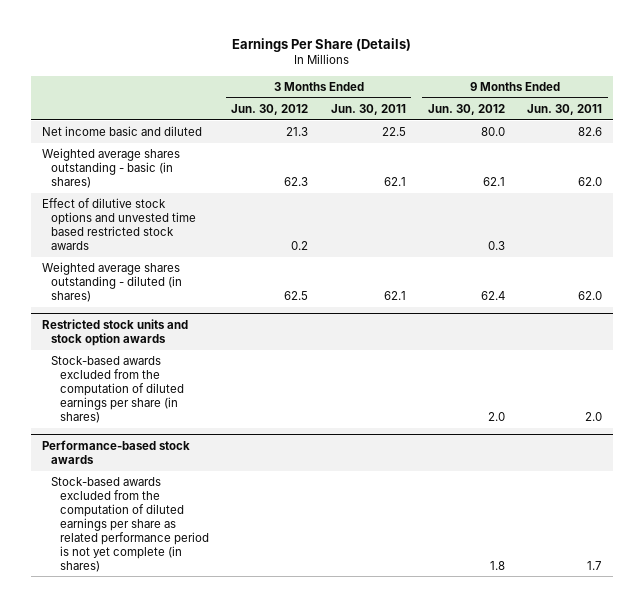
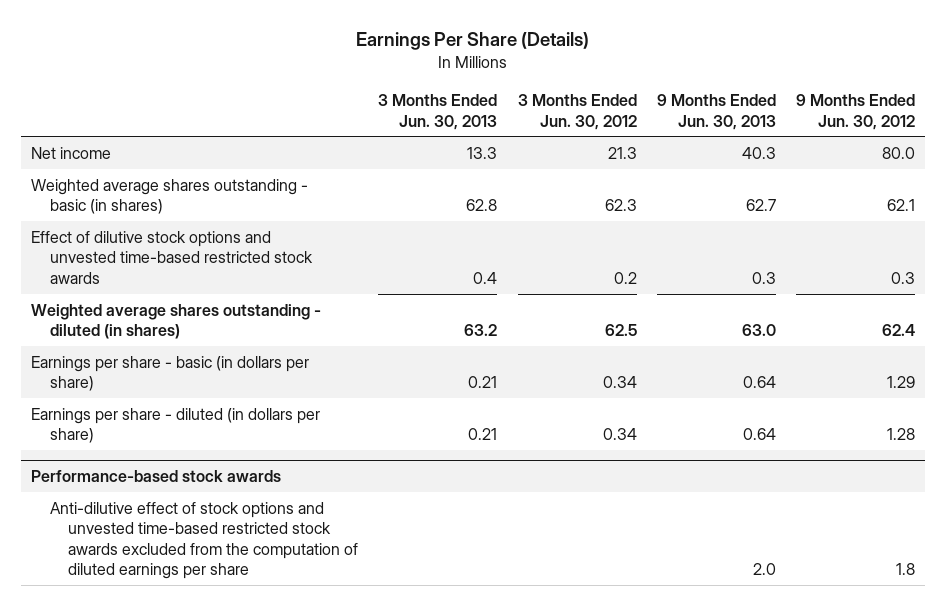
[330,103,406,115] Jun. 30, 2011 -> none
[527,103,603,115] Jun. 30, 2011 -> none
none -> [378,93,498,130] 3 Months Ended Jun. 30, 2013
none -> [657,93,777,130] 9 Months Ended Jun. 30, 2013
[42,126,203,137] Net income basic and diluted -> [31,146,112,159] Net income
[42,198,197,250] Effect of dilutive stock options and unvested time based restricted stock awards -> [31,230,313,284] Effect of dilutive stock options and unvested time-based restricted stock awards
[42,319,189,347] Restricted stock units and stock option awards -> none
[51,356,185,423] Stock-based awards excluded from the computation of diluted earnings per share (in shares) -> none
none -> [31,355,310,392] Earnings per share - basic (in dollars per share)
none -> [31,407,321,444] Earnings per share - diluted (in dollars per share)
[51,477,210,572] Stock-based awards excluded from the computation of diluted earnings per share as related performance period is not yet complete (in shares) -> none
none -> [49,501,359,580] Anti-dilutive effect of stock options and unvested time-based restricted stock awards excluded from the computation of diluted earnings per share

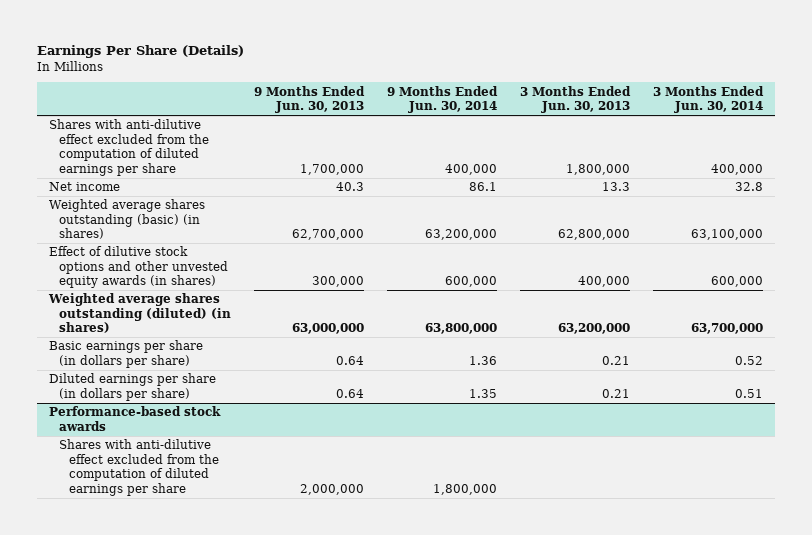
[517,93,637,130] 3 Months Ended Jun. 30, 2012 -> none
[796,93,916,130] 9 Months Ended Jun. 30, 2012 -> none
none -> [386,85,498,114] 9 Months Ended Jun. 30, 2014
none -> [653,85,765,114] 3 Months Ended Jun. 30, 2014
none -> [48,119,209,176] Shares with anti-dilutive effect excluded from the computation of diluted earnings per share
[31,178,309,215] Weighted average shares outstanding - basic (in shares) -> [48,199,205,240] Weighted average shares outstanding (basic) (in shares)
[466,199,498,212] 62.8 -> [558,229,631,241] 62,800,000
[746,199,777,212] 62.7 -> [291,229,364,241] 62,700,000
[31,230,313,284] Effect of dilutive stock options and unvested time-based restricted stock awards -> [48,246,228,289] Effect of dilutive stock options and other unvested equity awards (in shares)
[473,271,498,284] 0.4 -> [578,276,631,288] 400,000
[752,271,777,284] 0.3 -> [311,276,364,288] 300,000
[31,303,322,340] Weighted average shares outstanding - diluted (in shares) -> [47,293,231,334] Weighted average shares outstanding (diluted) (in shares)
[464,324,498,337] 63.2 -> [558,323,631,335] 63,200,000
[742,324,777,337] 63.0 -> [291,323,364,335] 63,000,000
[31,355,310,392] Earnings per share - basic (in dollars per share) -> [48,340,203,368] Basic earnings per share (in dollars per share)
[31,407,321,444] Earnings per share - diluted (in dollars per share) -> [48,373,216,401] Diluted earnings per share (in dollars per share)
[49,501,359,580] Anti-dilutive effect of stock options and unvested time-based restricted stock awards excluded from the computation of diluted earnings per share -> [58,439,219,496] Shares with anti-dilutive effect excluded from the computation of diluted earnings per share
[753,563,777,576] 2.0 -> [299,483,364,495] 2,000,000

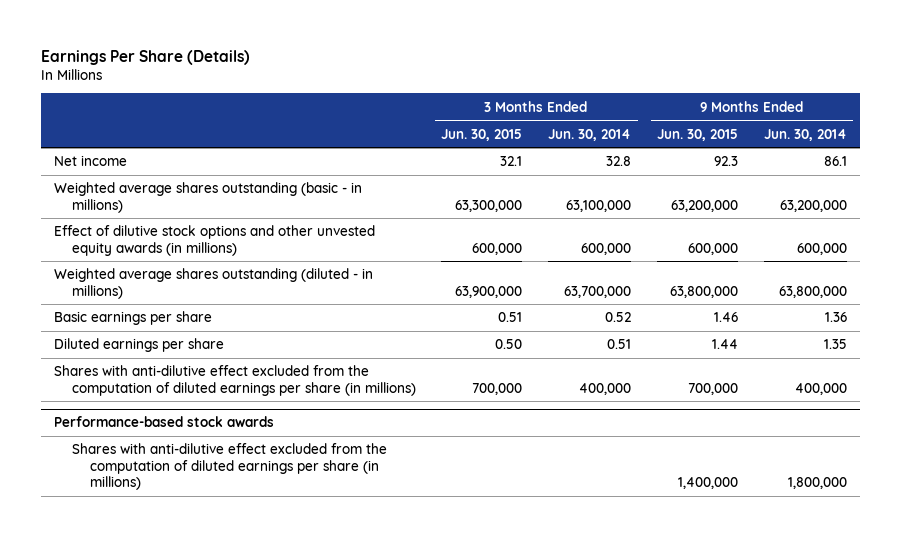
[253,85,365,114] 9 Months Ended Jun. 30, 2013 -> none
[520,85,632,114] 3 Months Ended Jun. 30, 2013 -> none
none -> [441,128,523,141] Jun. 30, 2015
none -> [657,128,739,141] Jun. 30, 2015
[48,119,209,176] Shares with anti-dilutive effect excluded from the computation of diluted earnings per share -> none
[48,199,205,240] Weighted average shares outstanding (basic) (in shares) -> [53,182,362,213] Weighted average shares outstanding (basic - in millions)
[48,246,228,289] Effect of dilutive stock options and other unvested equity awards (in shares) -> [53,225,375,256] Effect of dilutive stock options and other unvested equity awards (in millions)
[47,293,231,334] Weighted average shares outstanding (diluted) (in shares) -> [53,268,373,299] Weighted average shares outstanding (diluted - in millions)
[48,340,203,368] Basic earnings per share (in dollars per share) -> [53,311,212,326] Basic earnings per share
[48,373,216,401] Diluted earnings per share (in dollars per share) -> [53,338,224,353] Diluted earnings per share
none -> [53,365,416,396] Shares with anti-dilutive effect excluded from the computation of diluted earnings per share (in millions)
[58,439,219,496] Shares with anti-dilutive effect excluded from the computation of diluted earnings per share -> [71,443,387,490] Shares with anti-dilutive effect excluded from the computation of diluted earnings per share (in millions)

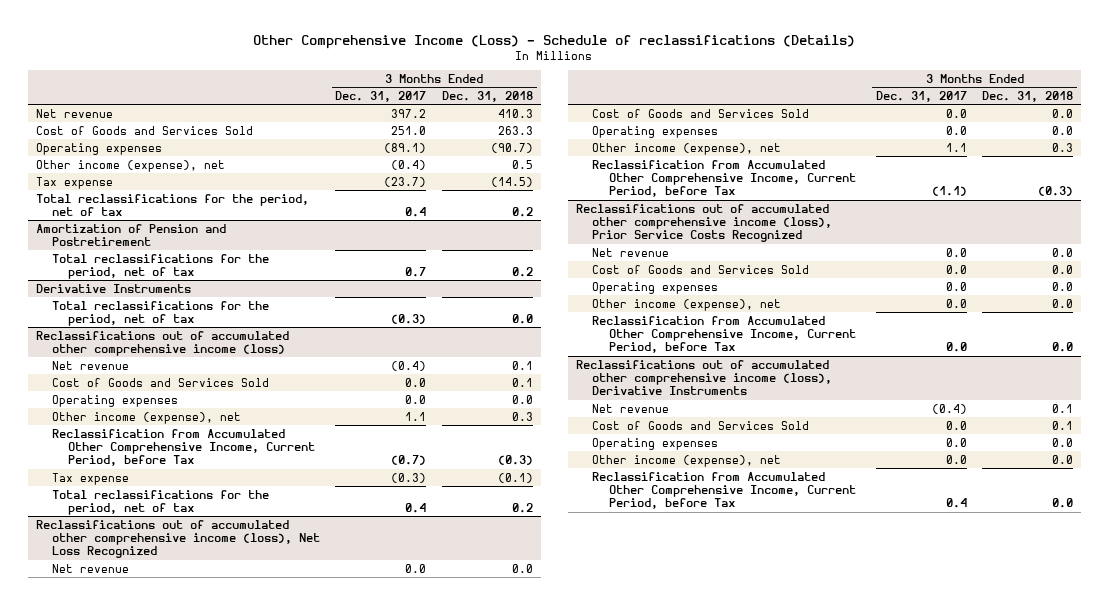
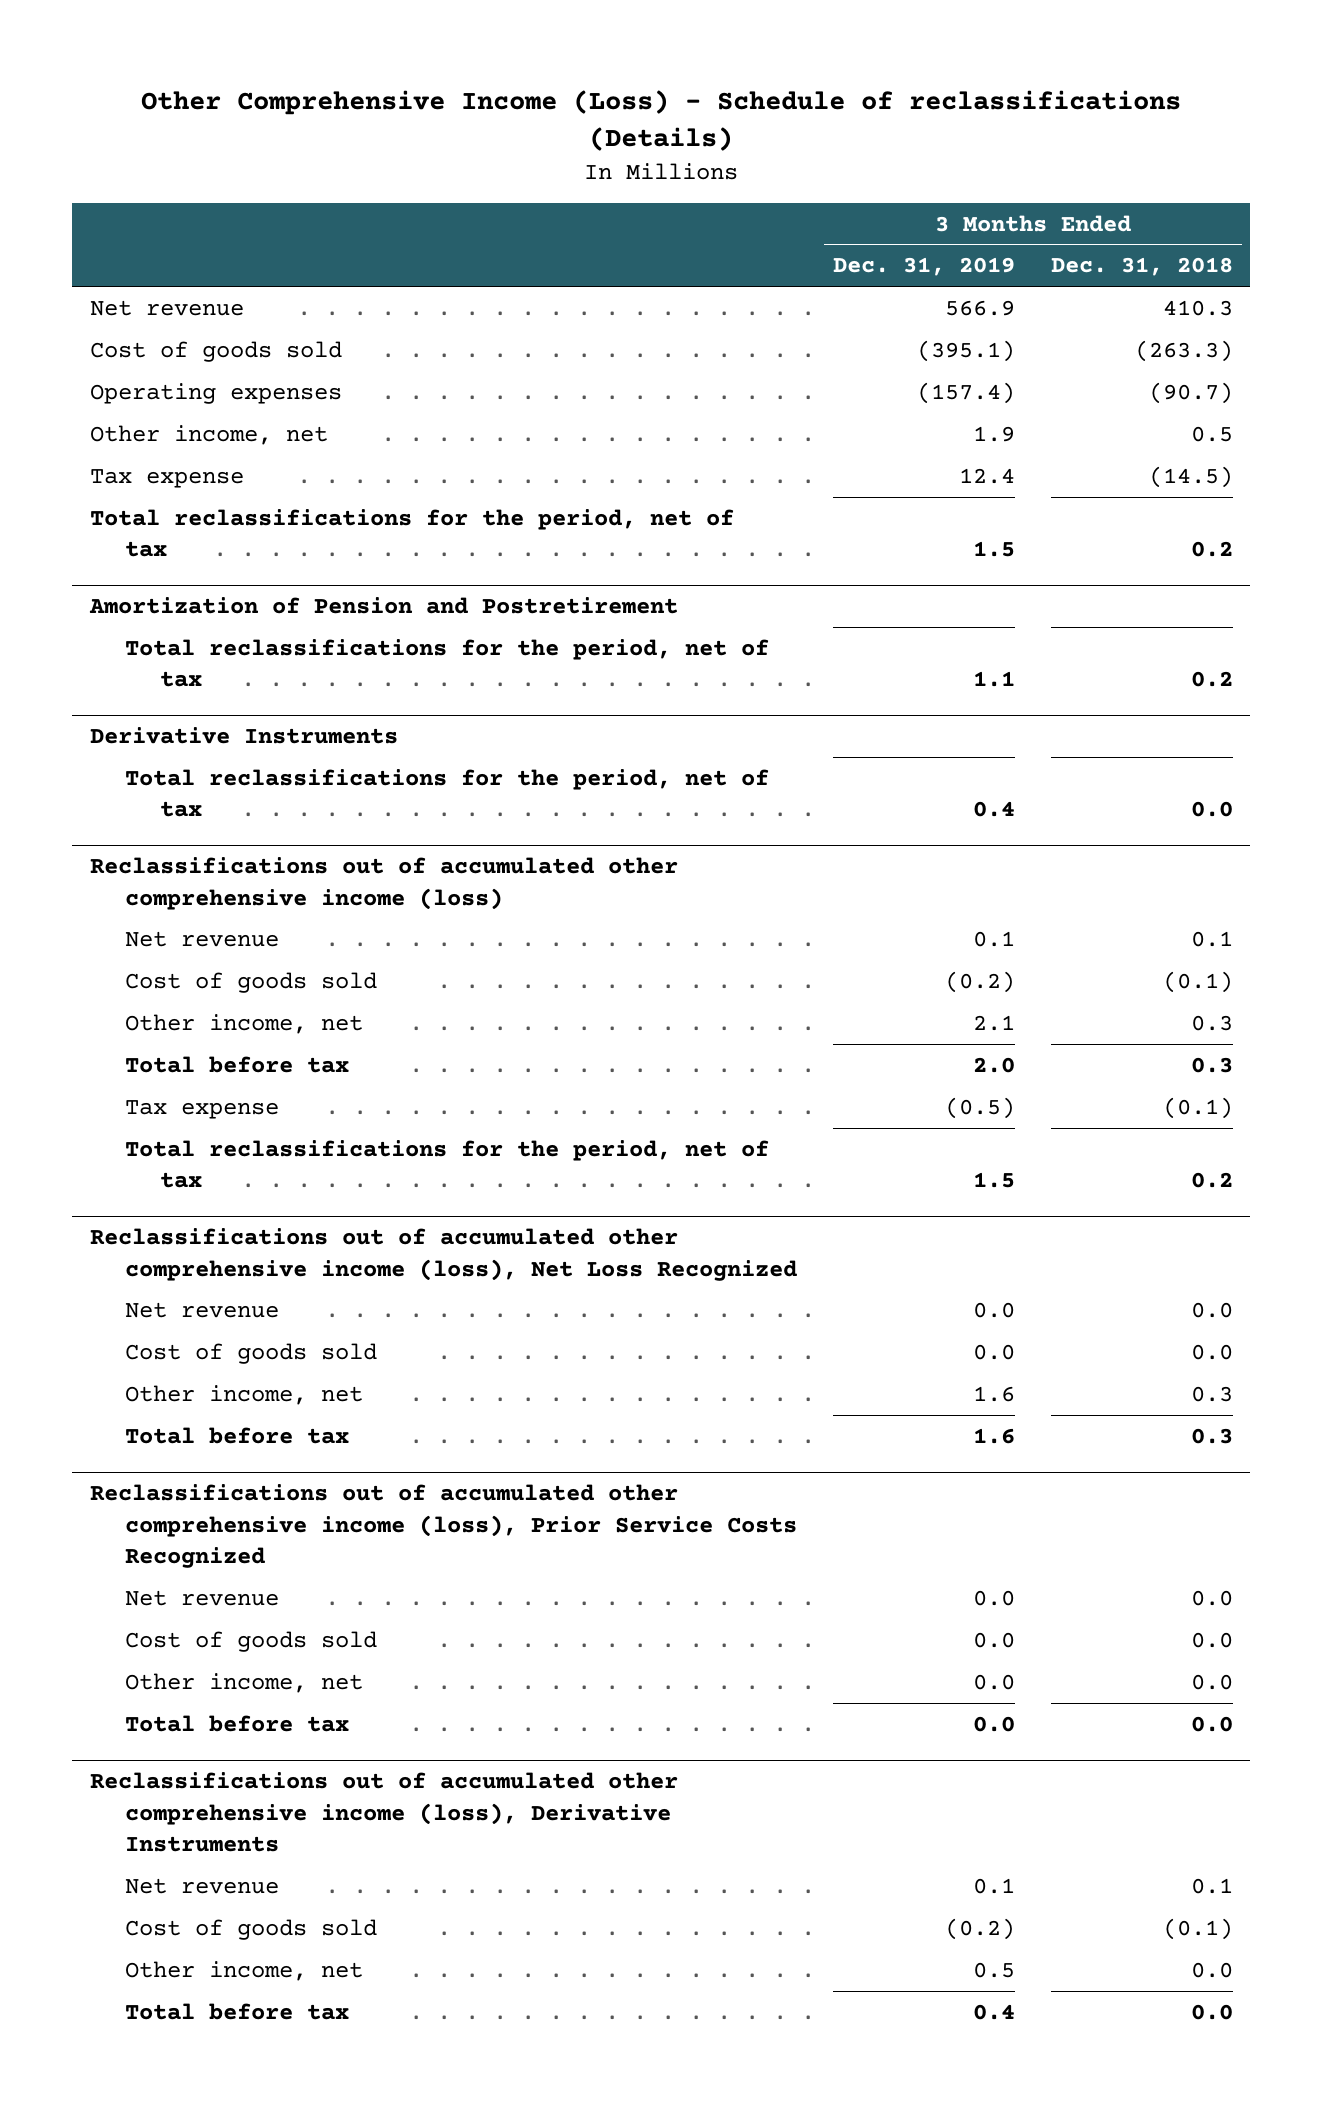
[335,90,427,102] Dec. 31, 2017 -> none
none -> [832,257,1015,277] Dec. 31, 2019
[35,125,253,135] Cost of Goods and Services Sold -> [89,340,342,362] Cost of goods sold
[497,125,533,135] 263.3 -> [1134,339,1233,362] (263.3)
[35,159,225,172] Other income (expense), net -> [89,424,328,445] Other income, net
[51,394,178,407] Operating expenses -> none
[51,428,316,467] Reclassification from Accumulated Other Comprehensive Income, Current Period, before Tax -> none
[51,377,269,387] Cost of Goods and Services Sold -> [125,971,378,993] Cost of goods sold
[511,377,533,387] 0.1 -> [1162,970,1233,993] (0.1)
[51,411,241,424] Other income (expense), net -> [125,1013,364,1034] Other income, net
none -> [125,1055,350,1073] Total before tax
[592,125,719,138] Operating expenses -> none
[592,159,856,198] Reclassification from Accumulated Other Comprehensive Income, Current Period, before Tax -> none
[592,108,810,118] Cost of Goods and Services Sold -> [125,1342,378,1364] Cost of goods sold
[592,142,782,155] Other income (expense), net -> [125,1384,364,1405] Other income, net
none -> [125,1426,350,1444] Total before tax
[592,281,719,294] Operating expenses -> none
[592,264,810,274] Cost of Goods and Services Sold -> [125,1630,378,1652] Cost of goods sold
[592,298,782,311] Other income (expense), net -> [125,1672,364,1693] Other income, net
[592,315,856,354] Reclassification from Accumulated Other Comprehensive Income, Current Period, before Tax -> [125,1714,350,1732] Total before tax
[592,437,719,450] Operating expenses -> none
[592,420,810,430] Cost of Goods and Services Sold -> [125,1918,378,1940] Cost of goods sold
[1052,420,1074,430] 0.1 -> [1162,1917,1233,1940] (0.1)
[592,454,782,467] Other income (expense), net -> [125,1960,364,1981] Other income, net
[592,471,856,510] Reclassification from Accumulated Other Comprehensive Income, Current Period, before Tax -> [125,2002,350,2020] Total before tax

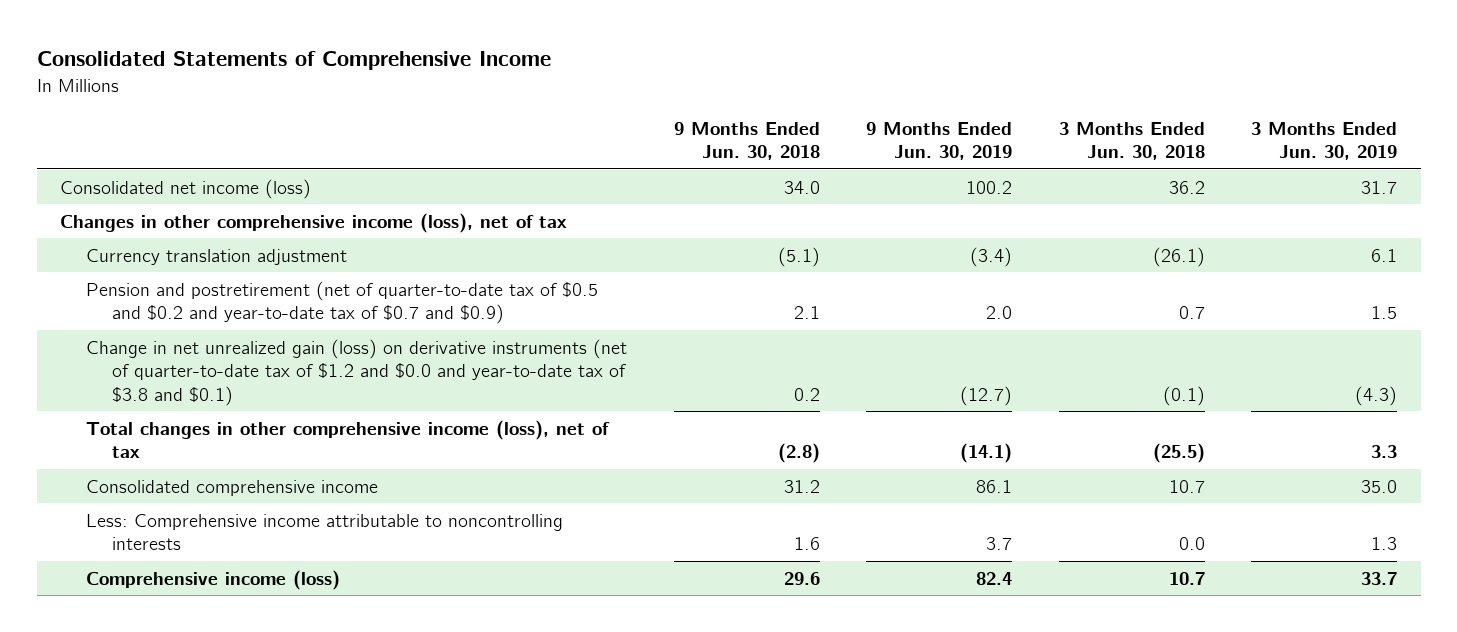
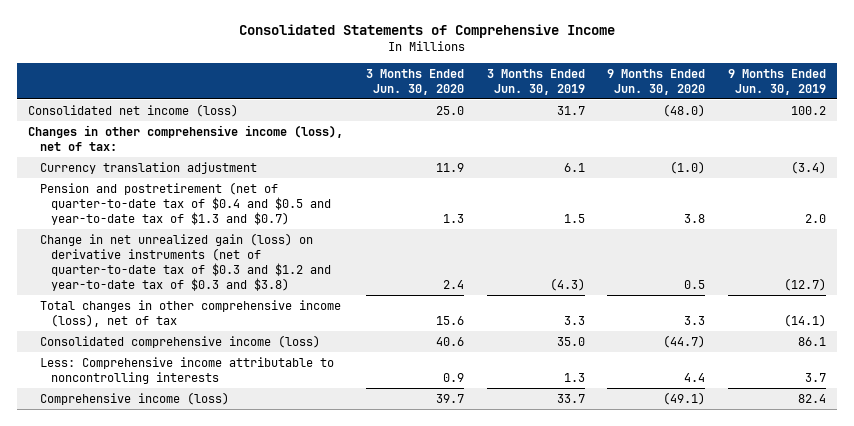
[673,121,820,161] 9 Months Ended Jun. 30, 2018 -> none
[1058,121,1205,161] 3 Months Ended Jun. 30, 2018 -> none
none -> [365,68,464,95] 3 Months Ended Jun. 30, 2020
none -> [607,68,706,95] 9 Months Ended Jun. 30, 2020
[59,212,567,233] Changes in other comprehensive income (loss), net of tax -> [28,124,344,151] Changes in other comprehensive income (loss), net of tax:
[85,280,598,325] Pension and postretirement (net of quarter-to-date tax of $0.5 and $0.2 and year-to-date tax of $0.7 and $0.9) -> [39,181,332,225] Pension and postretirement (net of quarter-to-date tax of $0.4 and $0.5 and year-to-date tax of $1.3 and $0.7)
[85,338,627,406] Change in net unrealized gain (loss) on derivative instruments (net of quarter-to-date tax of $1.2 and $0.0 and year-to-date tax of $3.8 and $0.1) -> [39,232,332,291] Change in net unrealized gain (loss) on derivative instruments (net of quarter-to-date tax of $0.3 and $1.2 and year-to-date tax of $0.3 and $3.8)
[85,479,378,496] Consolidated comprehensive income -> [39,334,320,348] Consolidated comprehensive income (loss)

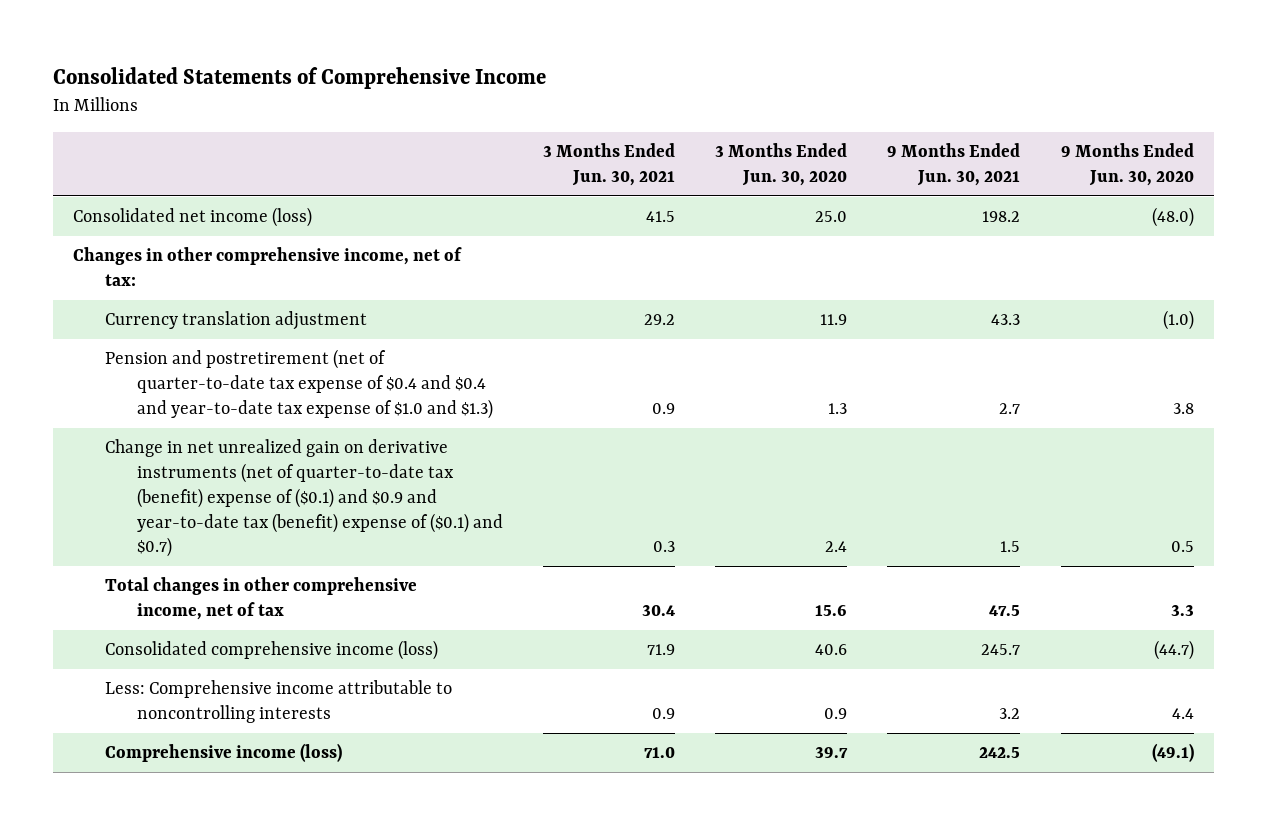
[486,68,585,95] 3 Months Ended Jun. 30, 2019 -> none
[727,68,826,95] 9 Months Ended Jun. 30, 2019 -> none
none -> [543,143,676,186] 3 Months Ended Jun. 30, 2021
none -> [887,143,1021,186] 9 Months Ended Jun. 30, 2021
[28,124,344,151] Changes in other comprehensive income (loss), net of tax: -> [72,247,462,287] Changes in other comprehensive income, net of tax:
[39,181,332,225] Pension and postretirement (net of quarter-to-date tax of $0.4 and $0.5 and year-to-date tax of $1.3 and $0.7) -> [104,349,493,419] Pension and postretirement (net of quarter-to-date tax expense of $0.4 and $0.4 and year-to-date tax expense of $1.0 and $1.3)
[39,232,332,291] Change in net unrealized gain (loss) on derivative instruments (net of quarter-to-date tax of $0.3 and $1.2 and year-to-date tax of $0.3 and $3.8) -> [104,439,503,558] Change in net unrealized gain on derivative instruments (net of quarter-to-date tax (benefit) expense of ($0.1) and $0.9 and year-to-date tax (benefit) expense of ($0.1) and $0.7)
[39,299,341,327] Total changes in other comprehensive income (loss), net of tax -> [104,577,417,621] Total changes in other comprehensive income, net of tax

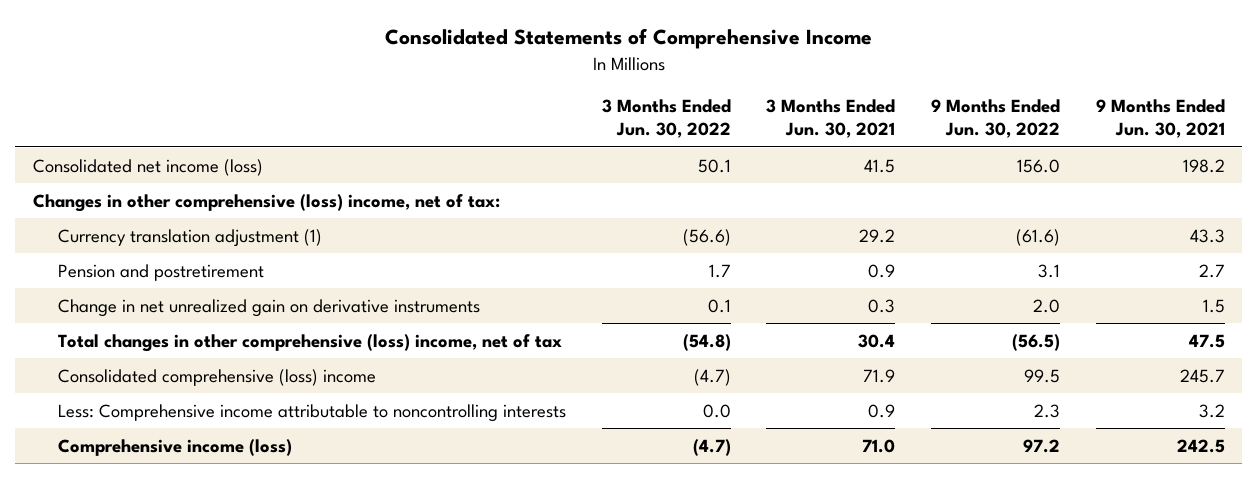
[715,143,848,186] 3 Months Ended Jun. 30, 2020 -> none
[1060,143,1194,186] 9 Months Ended Jun. 30, 2020 -> none
none -> [601,99,731,139] 3 Months Ended Jun. 30, 2022
none -> [931,99,1061,139] 9 Months Ended Jun. 30, 2022
[72,247,462,287] Changes in other comprehensive income, net of tax: -> [33,193,501,212] Changes in other comprehensive (loss) income, net of tax:
[104,311,367,331] Currency translation adjustment -> [58,228,323,247] Currency translation adjustment (1)
[104,349,493,419] Pension and postretirement (net of quarter-to-date tax expense of $0.4 and $0.4 and year-to-date tax expense of $1.0 and $1.3) -> [58,263,265,281] Pension and postretirement
[104,439,503,558] Change in net unrealized gain on derivative instruments (net of quarter-to-date tax (benefit) expense of ($0.1) and $0.9 and year-to-date tax (benefit) expense of ($0.1) and $0.7) -> [58,298,481,317] Change in net unrealized gain on derivative instruments
[104,577,417,621] Total changes in other comprehensive income, net of tax -> [58,333,563,352] Total changes in other comprehensive (loss) income, net of tax
[104,640,438,661] Consolidated comprehensive income (loss) -> [58,368,377,386] Consolidated comprehensive (loss) income

